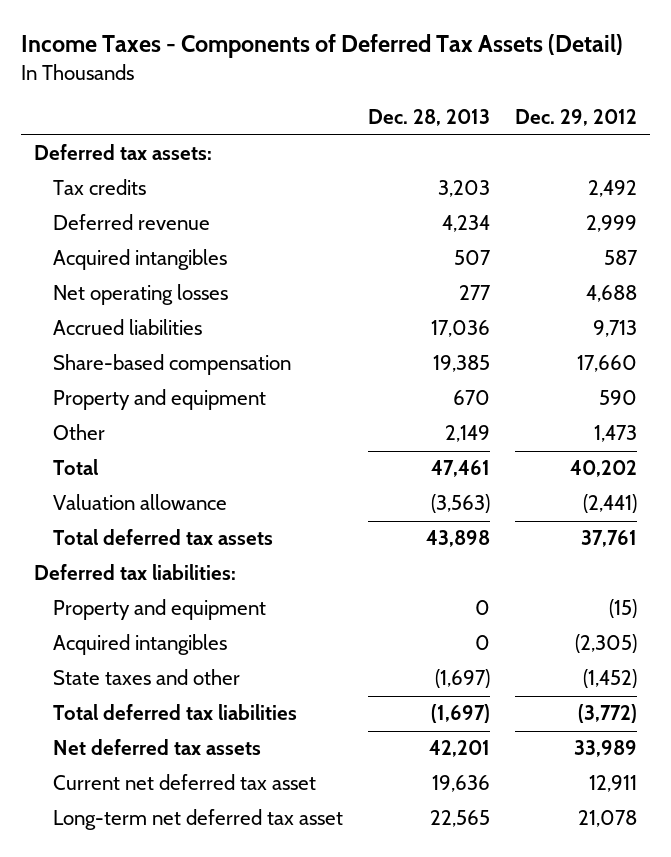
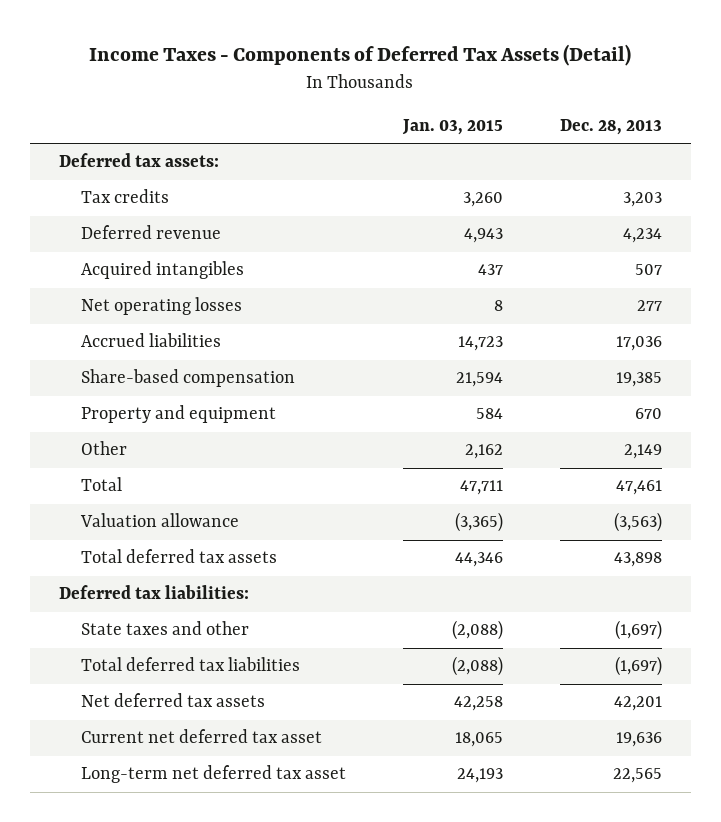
[515,109,638,127] Dec. 29, 2012 -> none
none -> [401,119,503,136] Jan. 03, 2015
[52,599,266,621] Property and equipment -> none
[52,634,227,656] Acquired intangibles -> none

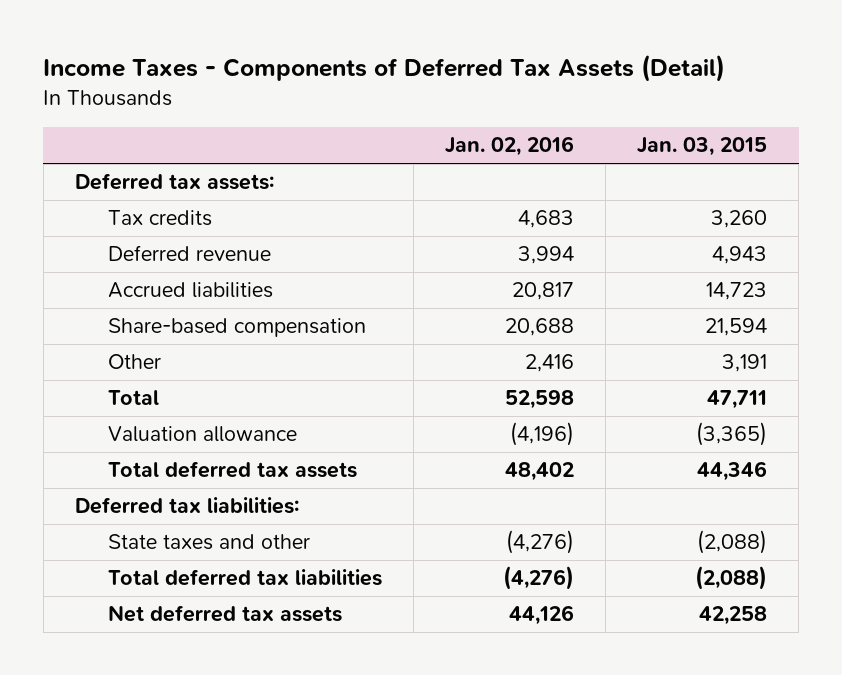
[559,119,662,136] Dec. 28, 2013 -> none
none -> [445,136,575,157] Jan. 02, 2016
[80,261,244,280] Acquired intangibles -> none
[80,297,242,316] Net operating losses -> none
[80,405,276,424] Property and equipment -> none
[464,444,503,460] 2,162 -> [722,354,768,373] 3,191
[80,729,322,744] Current net deferred tax asset -> none
[80,765,346,784] Long-term net deferred tax asset -> none

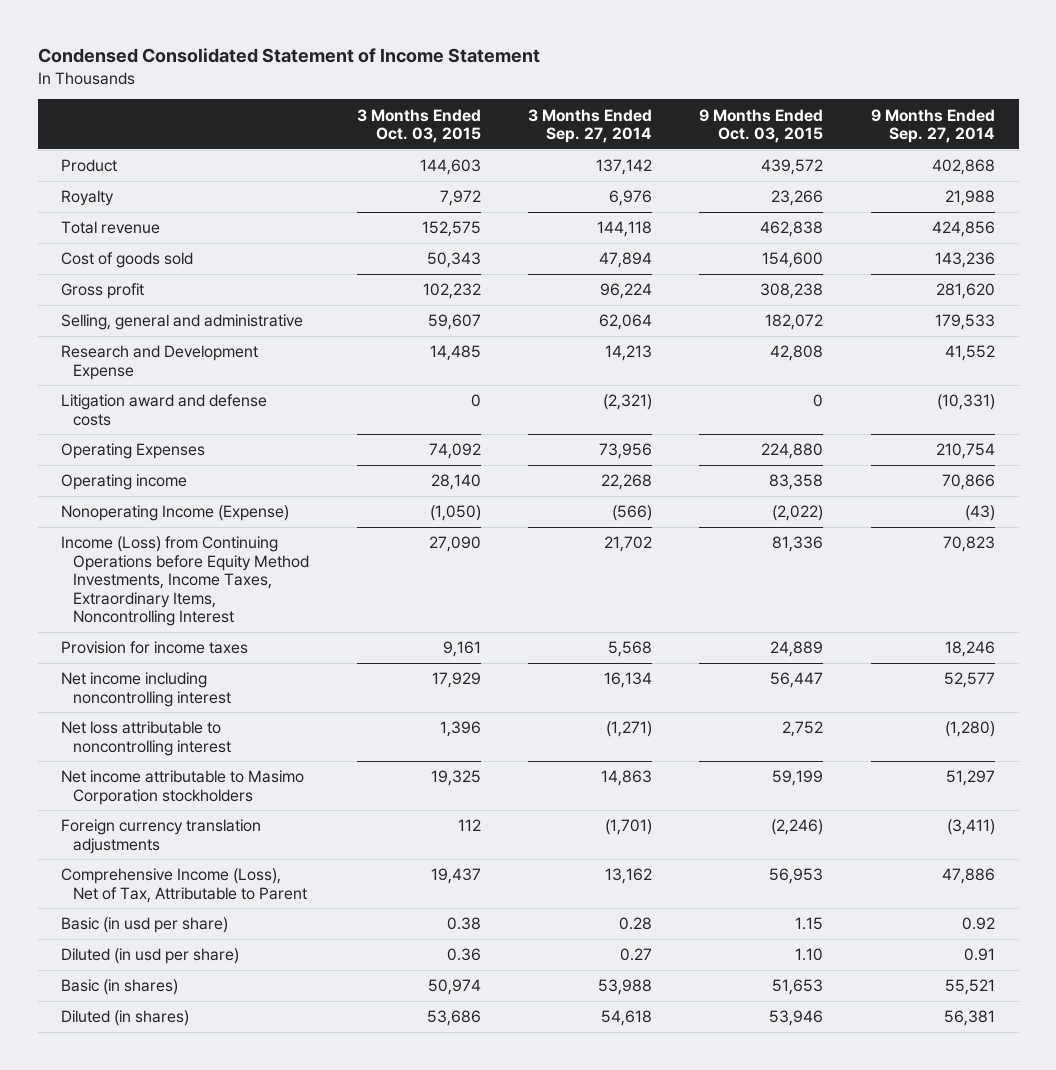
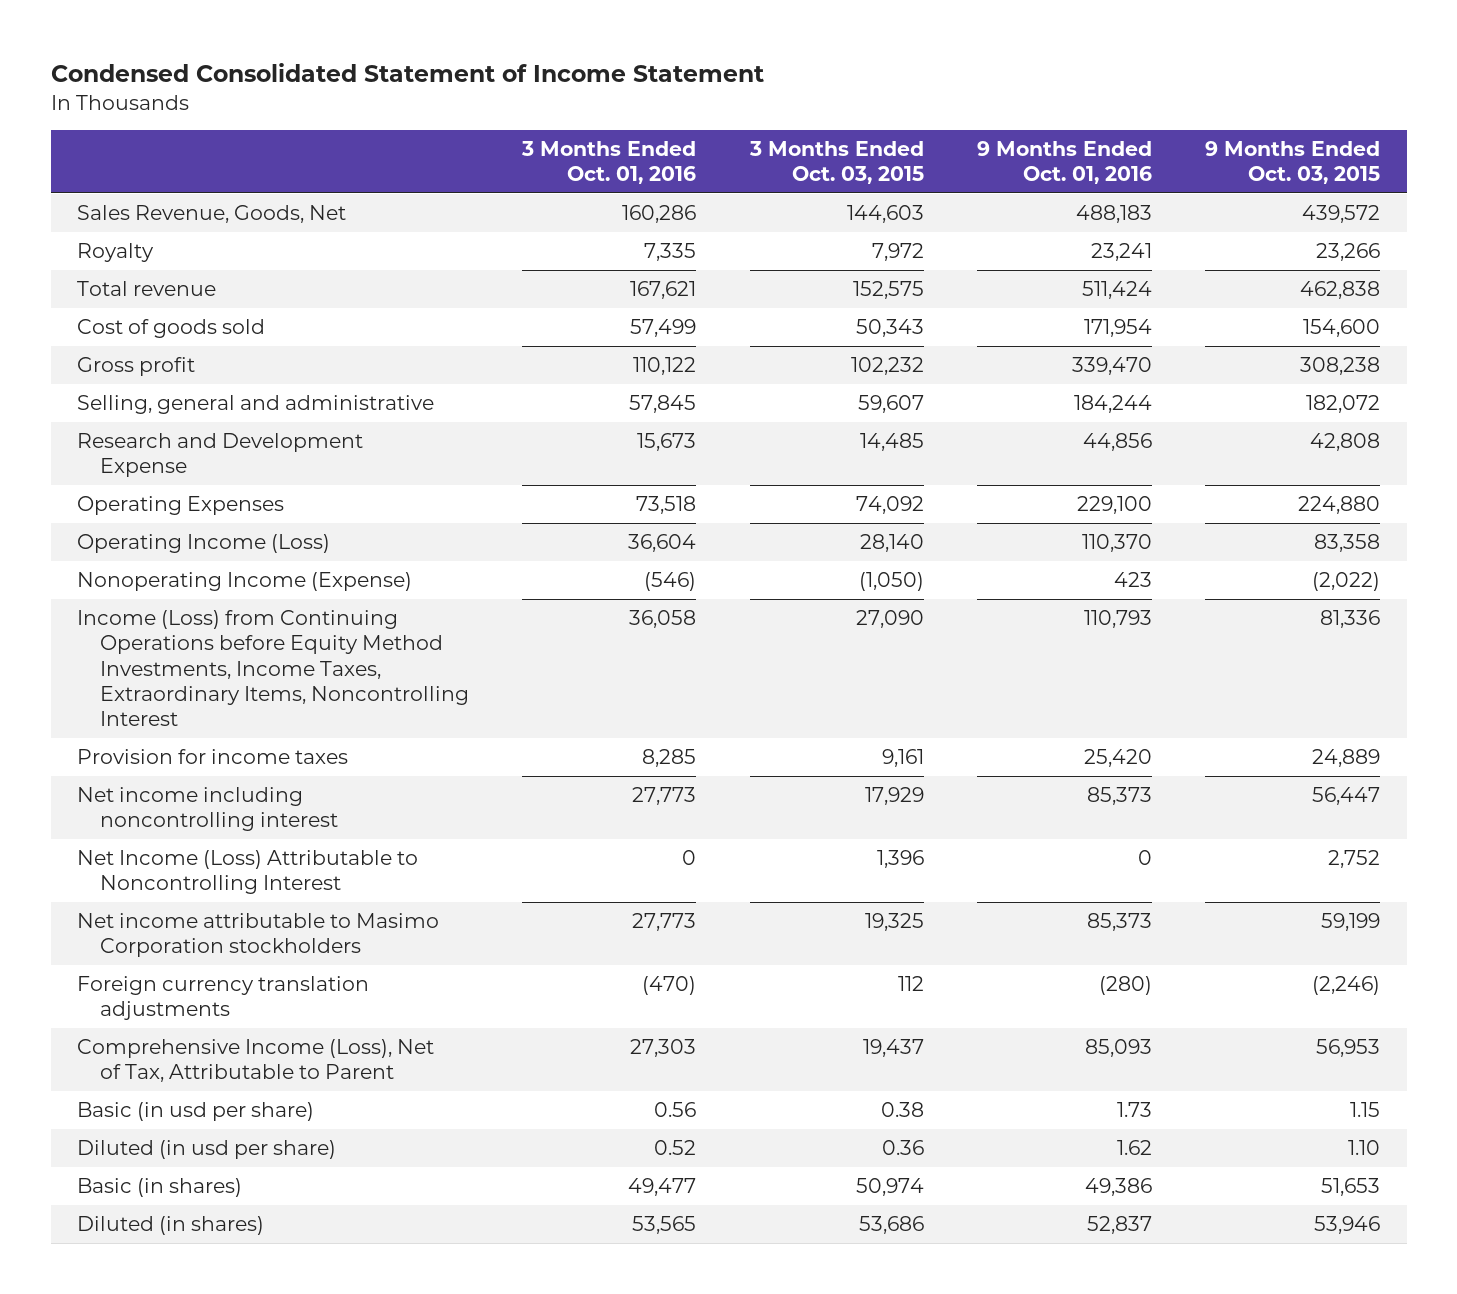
[528,108,653,144] 3 Months Ended Sep. 27, 2014 -> none
[870,108,995,144] 9 Months Ended Sep. 27, 2014 -> none
none -> [521,140,697,185] 3 Months Ended Oct. 01, 2016
none -> [976,140,1152,185] 9 Months Ended Oct. 01, 2016
[61,159,118,173] Product -> [77,204,347,223] Sales Revenue, Goods, Net
[61,394,268,426] Litigation award and defense costs -> none
[61,474,188,491] Operating income -> [77,533,331,553] Operating Income (Loss)
[61,721,232,756] Net loss attributable to noncontrolling interest -> [77,849,419,895] Net Income (Loss) Attributable to Noncontrolling Interest

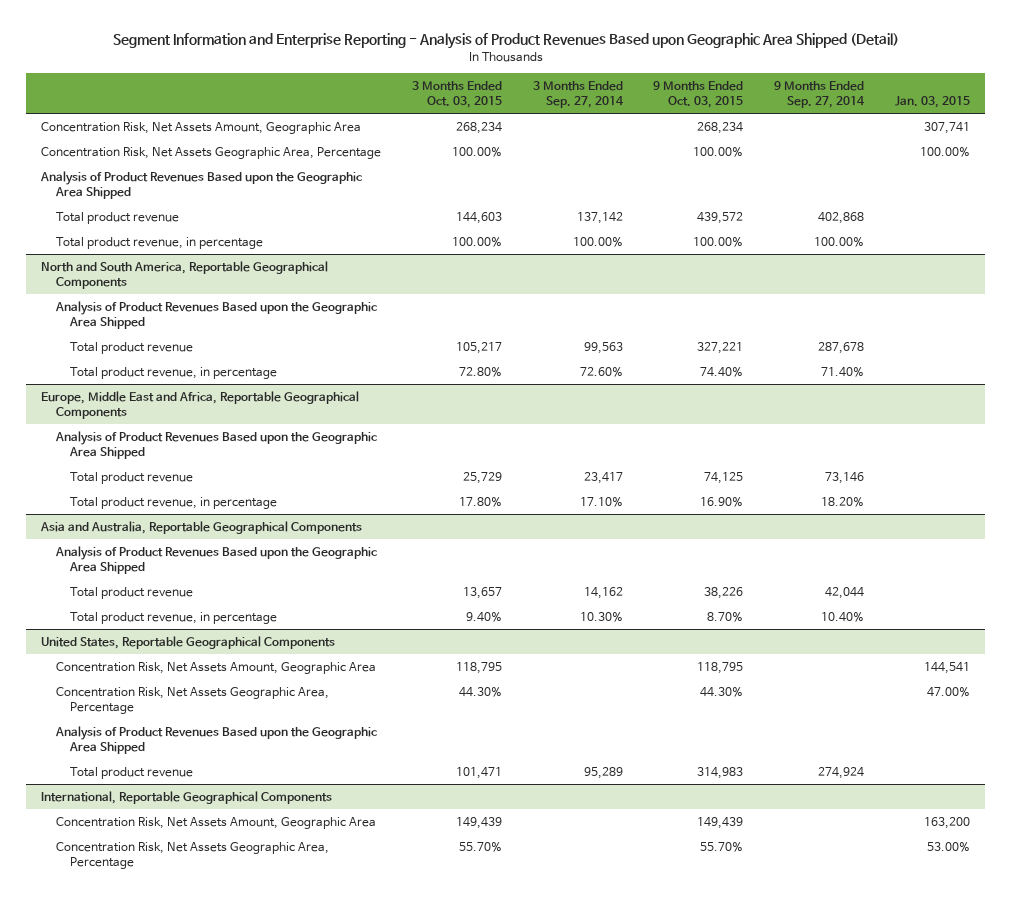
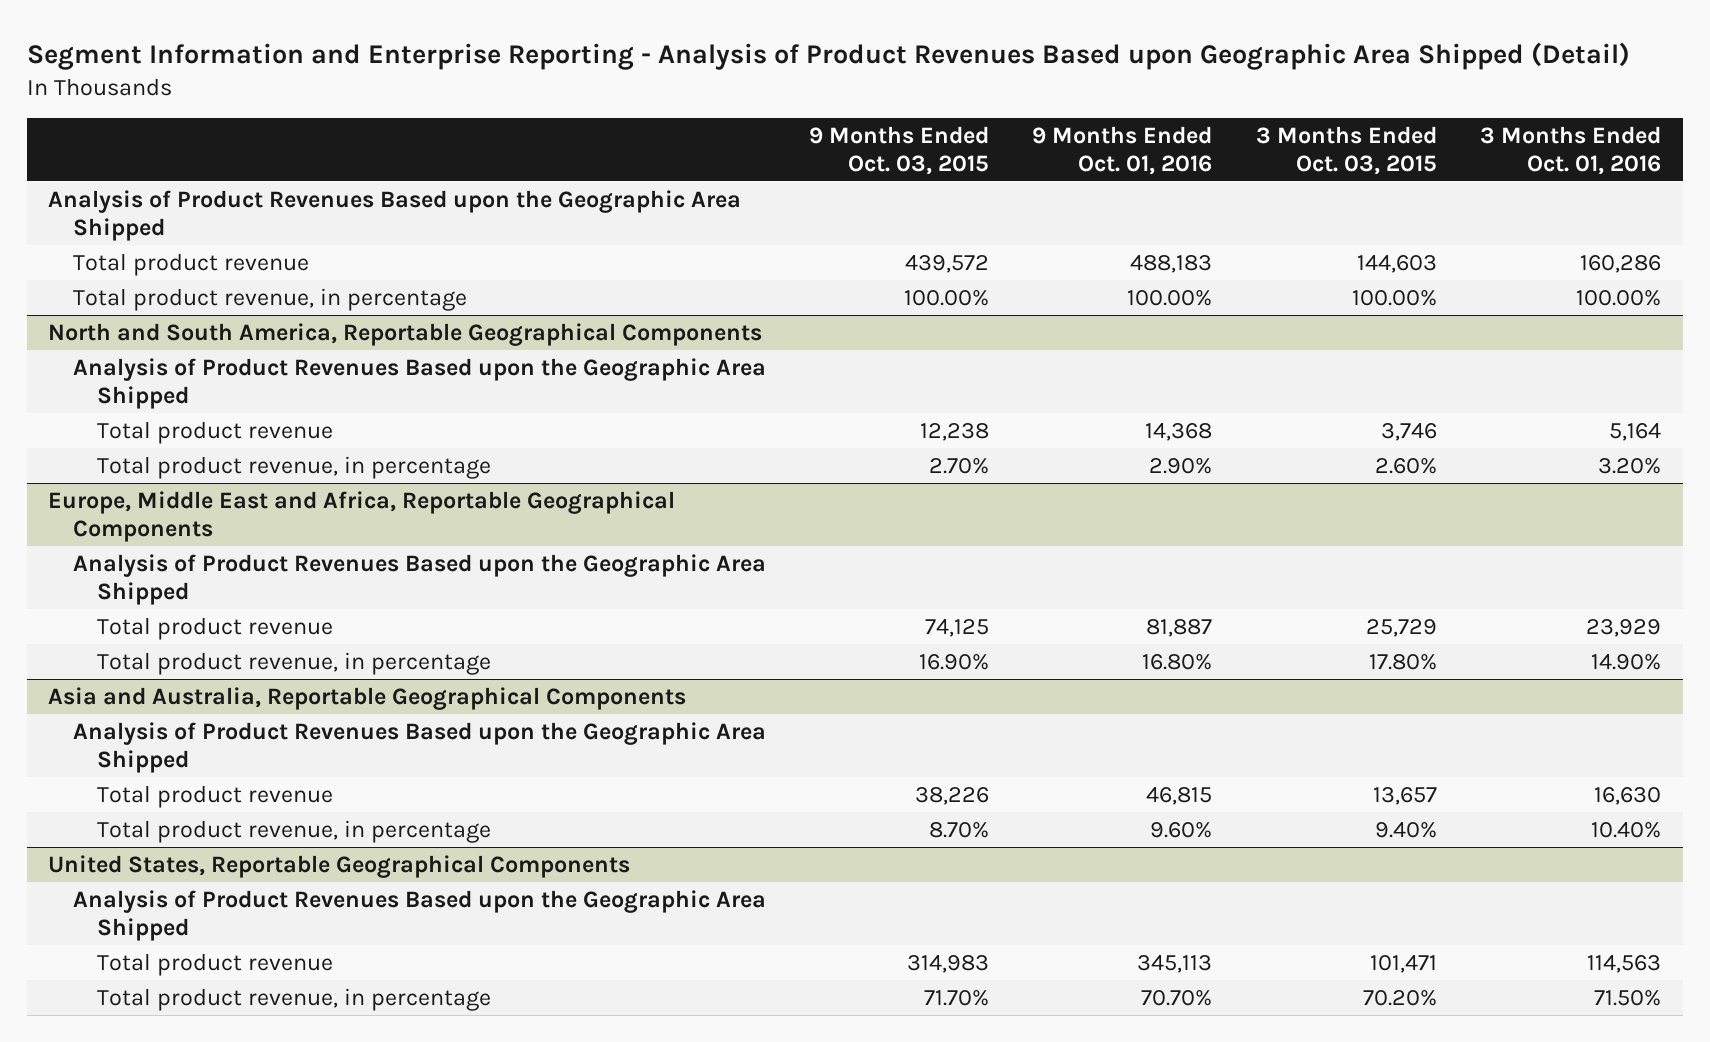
[532,80,624,109] 3 Months Ended Sep. 27, 2014 -> none
[774,80,866,109] 9 Months Ended Sep. 27, 2014 -> none
[895,96,971,109] Jan. 03, 2015 -> none
none -> [1032,125,1213,175] 9 Months Ended Oct. 01, 2016
none -> [1480,125,1662,175] 3 Months Ended Oct. 01, 2016
[41,121,362,134] Concentration Risk, Net Assets Amount, Geographic Area -> none
[41,146,382,159] Concentration Risk, Net Assets Geographic Area, Percentage -> none
[455,341,502,354] 105,217 -> [1380,422,1437,441] 3,746
[697,341,744,354] 327,221 -> [920,422,990,441] 12,238
[458,366,502,377] 72.80% -> [1374,457,1437,474] 2.60%
[700,366,744,377] 74.40% -> [929,457,990,474] 2.70%
[55,661,376,674] Concentration Risk, Net Assets Amount, Geographic Area -> none
[55,686,329,715] Concentration Risk, Net Assets Geographic Area, Percentage -> none
[41,790,333,804] International, Reportable Geographical Components -> none
[55,816,376,829] Concentration Risk, Net Assets Amount, Geographic Area -> none
[55,841,329,870] Concentration Risk, Net Assets Geographic Area, Percentage -> none
none -> [97,987,492,1011] Total product revenue, in percentage

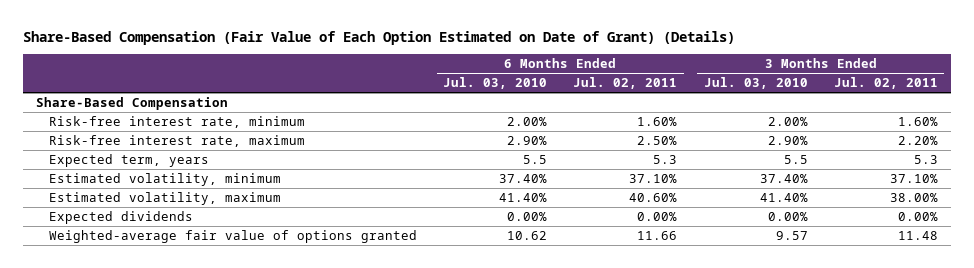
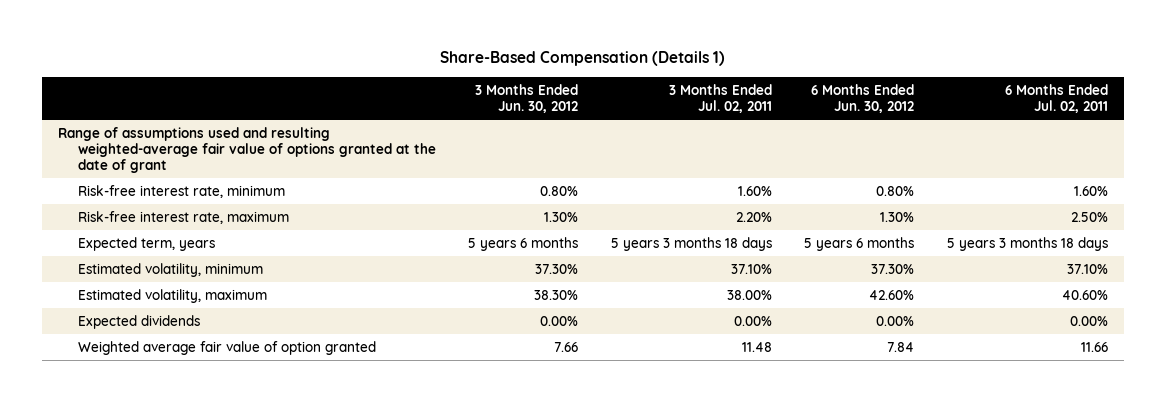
[22,30,735,45] Share-Based Compensation (Fair Value of Each Option Estimated on Date of Grant) (Details) -> [440,51,726,67] Share-Based Compensation (Details 1)
[443,77,548,90] Jul. 03, 2010 -> none
[703,77,808,90] Jul. 03, 2010 -> none
none -> [475,83,579,113] 3 Months Ended Jun. 30, 2012
none -> [811,83,915,113] 6 Months Ended Jun. 30, 2012
[35,96,228,110] Share-Based Compensation -> none
none -> [58,127,436,174] Range of assumptions used and resulting weighted-average fair value of options granted at the date of grant
[653,154,678,164] 5.3 -> [946,237,1108,252] 5 years 3 months 18 days
[913,154,938,164] 5.3 -> [610,237,772,252] 5 years 3 months 18 days
[48,229,417,243] Weighted-average fair value of options granted -> [77,341,376,356] Weighted average fair value of option granted

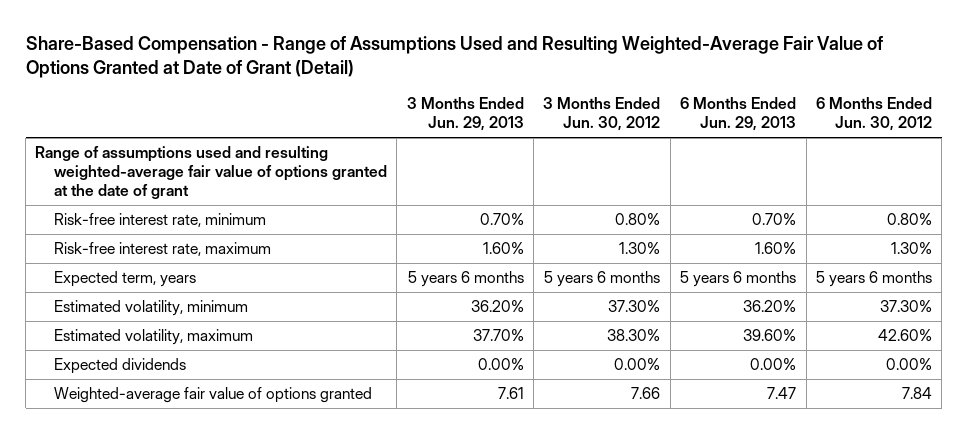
[440,51,726,67] Share-Based Compensation (Details 1) -> [25,35,883,78] Share-Based Compensation - Range of Assumptions Used and Resulting Weighted-Average Fair Value of Options Granted at Date of Grant (Detail)
[668,83,772,113] 3 Months Ended Jul. 02, 2011 -> none
[1004,83,1108,113] 6 Months Ended Jul. 02, 2011 -> none
none -> [406,97,524,132] 3 Months Ended Jun. 29, 2013
none -> [680,97,797,132] 6 Months Ended Jun. 29, 2013
[77,341,376,356] Weighted average fair value of option granted -> [53,387,372,404] Weighted-average fair value of options granted

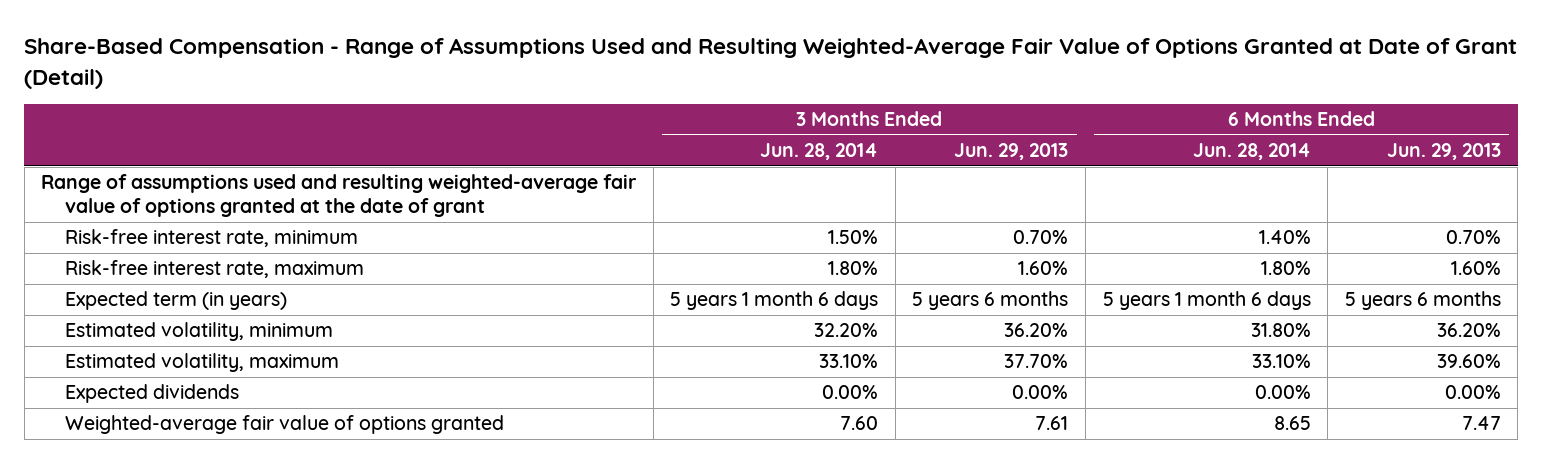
[543,97,661,132] 3 Months Ended Jun. 30, 2012 -> none
[815,97,932,132] 6 Months Ended Jun. 30, 2012 -> none
none -> [760,143,879,161] Jun. 28, 2014
none -> [1192,143,1311,161] Jun. 28, 2014
[53,271,196,288] Expected term, years -> [65,291,288,311] Expected term (in years)

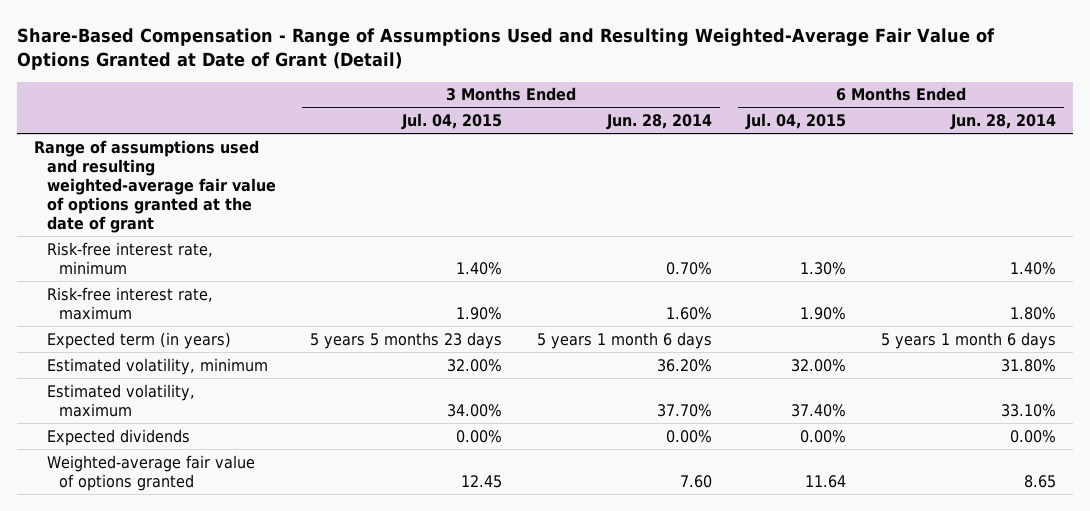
[954,143,1069,161] Jun. 29, 2013 -> none
[1386,143,1501,161] Jun. 29, 2013 -> none
none -> [401,113,503,131] Jul. 04, 2015
none -> [745,113,847,131] Jul. 04, 2015
[828,230,879,245] 1.50% -> [665,261,712,275] 0.70%
[828,261,879,276] 1.80% -> [665,306,712,320] 1.60%
[814,323,879,338] 32.20% -> [656,358,712,372] 36.20%
[819,354,879,369] 33.10% -> [656,403,712,417] 37.70%

